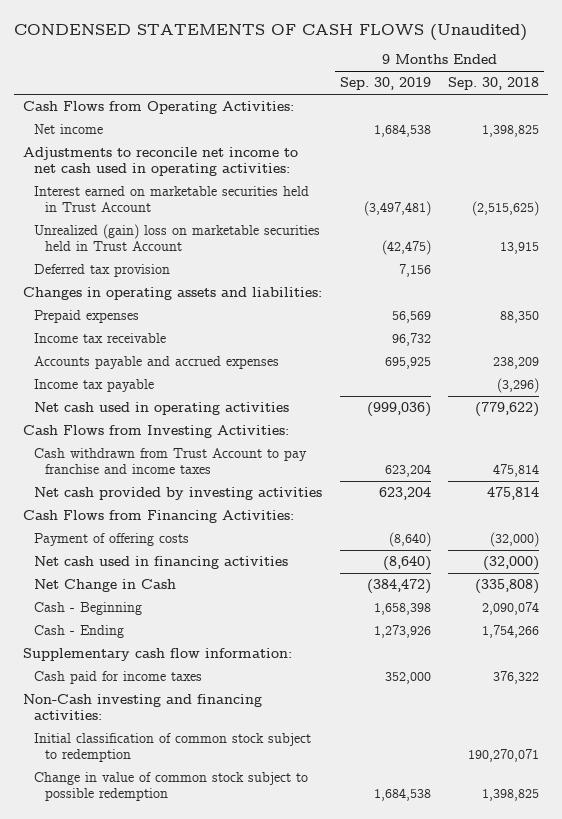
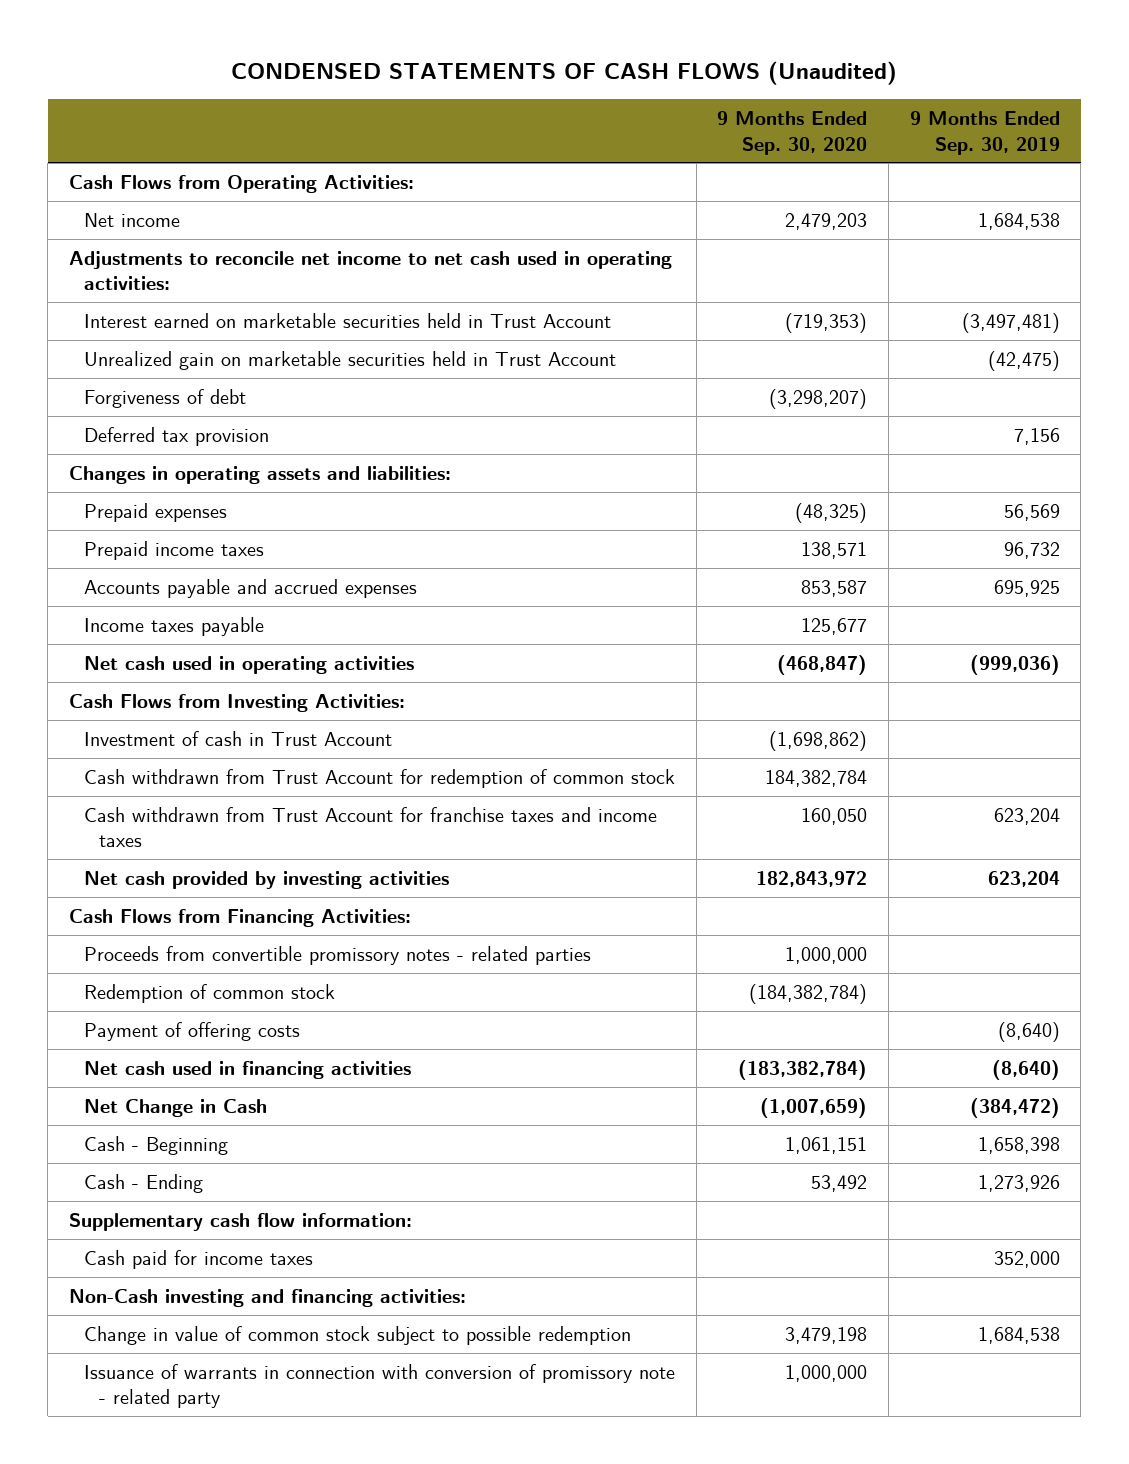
[448,77,540,91] Sep. 30, 2018 -> none
none -> [717,111,868,155] 9 Months Ended Sep. 30, 2020
[33,224,320,251] Unrealized (gain) loss on marketable securities held in Trust Account -> [84,351,617,371] Unrealized gain on marketable securities held in Trust Account
none -> [84,389,247,409] Forgiveness of debt
[33,333,166,344] Income tax receivable -> [84,541,265,561] Prepaid income taxes
[33,379,154,393] Income tax payable -> [84,617,265,637] Income taxes payable
none -> [84,731,393,747] Investment of cash in Trust Account
none -> [84,769,676,789] Cash withdrawn from Trust Account for redemption of common stock
[33,448,307,474] Cash withdrawn from Trust Account to pay franchise and income taxes -> [84,807,658,848] Cash withdrawn from Trust Account for franchise taxes and income taxes
none -> [84,946,592,966] Proceeds from convertible promissory notes - related parties
none -> [84,984,336,1004] Redemption of common stock
[33,733,311,762] Initial classification of common stock subject to redemption -> none
none -> [84,1364,676,1409] Issuance of warrants in connection with conversion of promissory note - related party

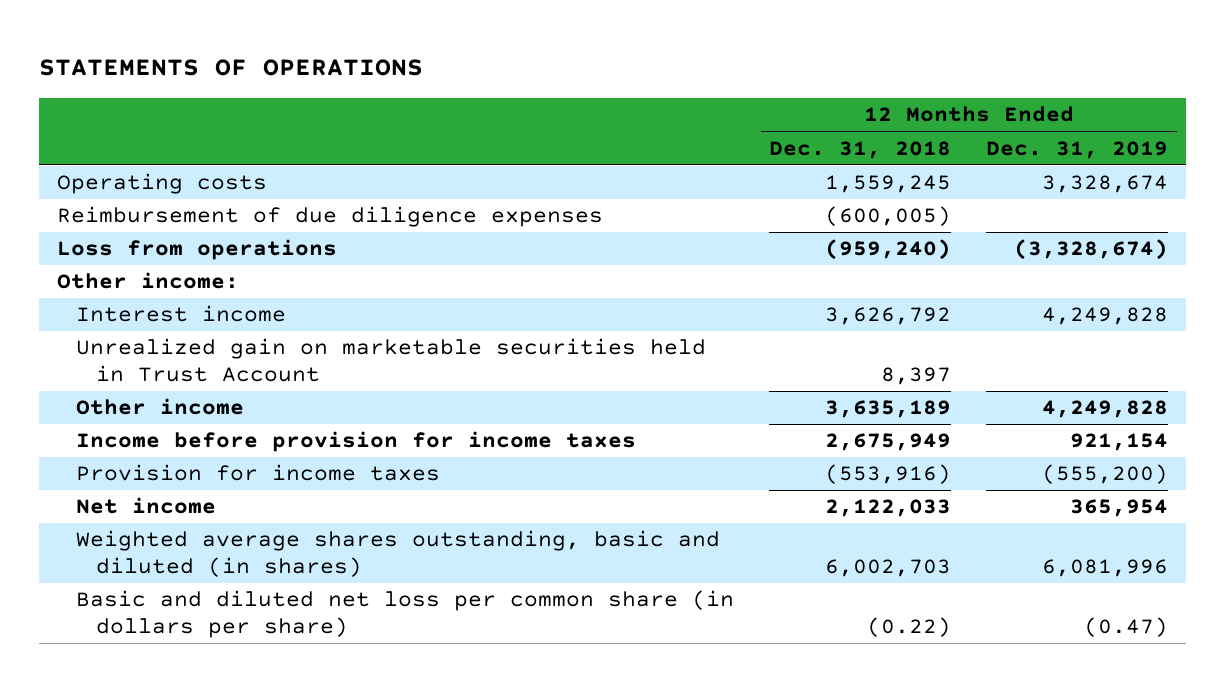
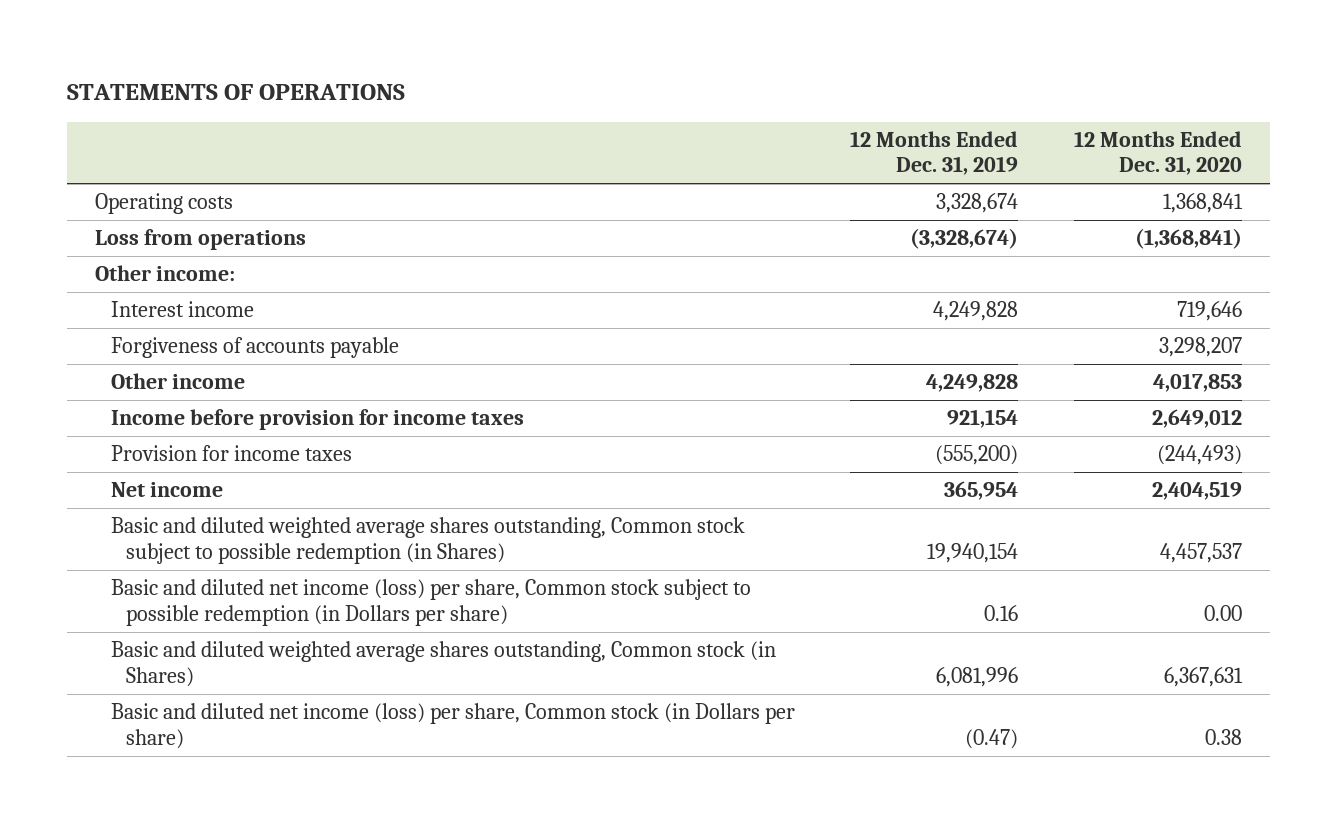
[769,140,952,159] Dec. 31, 2018 -> none
none -> [1073,131,1242,176] 12 Months Ended Dec. 31, 2020
[56,206,603,228] Reimbursement of due diligence expenses -> none
[76,338,707,383] Unrealized gain on marketable securities held in Trust Account -> none
none -> [110,337,399,359] Forgiveness of accounts payable
none -> [110,517,745,564] Basic and diluted weighted average shares outstanding, Common stock subject to possible redemption (in Shares)
none -> [110,579,751,626] Basic and diluted net income (loss) per share, Common stock subject to possible redemption (in Dollars per share)
[76,530,721,578] Weighted average shares outstanding, basic and diluted (in shares) -> [110,641,776,687] Basic and diluted weighted average shares outstanding, Common stock (in Shares)
[76,590,735,639] Basic and diluted net loss per common share (in dollars per share) -> [110,703,795,749] Basic and diluted net income (loss) per share, Common stock (in Dollars per share)

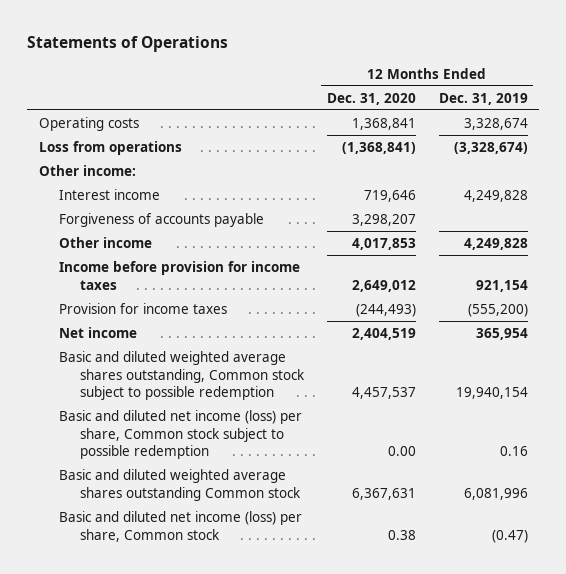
[67,84,406,101] STATEMENTS OF OPERATIONS -> [27,36,229,53] Statements of Operations
[110,517,745,564] Basic and diluted weighted average shares outstanding, Common stock subject to possible redemption (in Shares) -> [59,350,306,401] Basic and diluted weighted average shares outstanding, Common stock subject to possible redemption
[110,579,751,626] Basic and diluted net income (loss) per share, Common stock subject to possible redemption (in Dollars per share) -> [59,409,303,460] Basic and diluted net income (loss) per share, Common stock subject to possible redemption
[110,641,776,687] Basic and diluted weighted average shares outstanding, Common stock (in Shares) -> [59,468,302,501] Basic and diluted weighted average shares outstanding Common stock
[110,703,795,749] Basic and diluted net income (loss) per share, Common stock (in Dollars per share) -> [59,510,303,542] Basic and diluted net income (loss) per share, Common stock

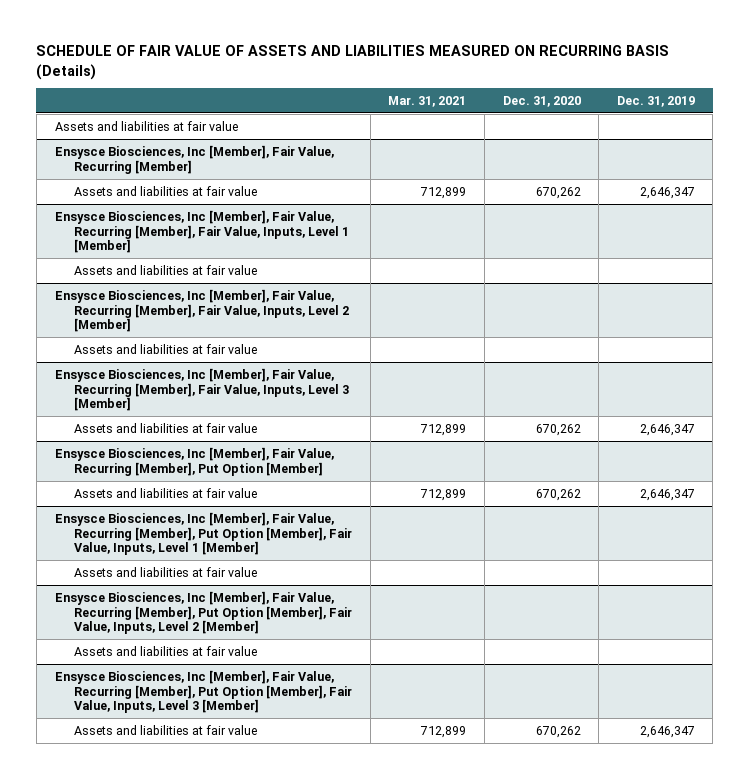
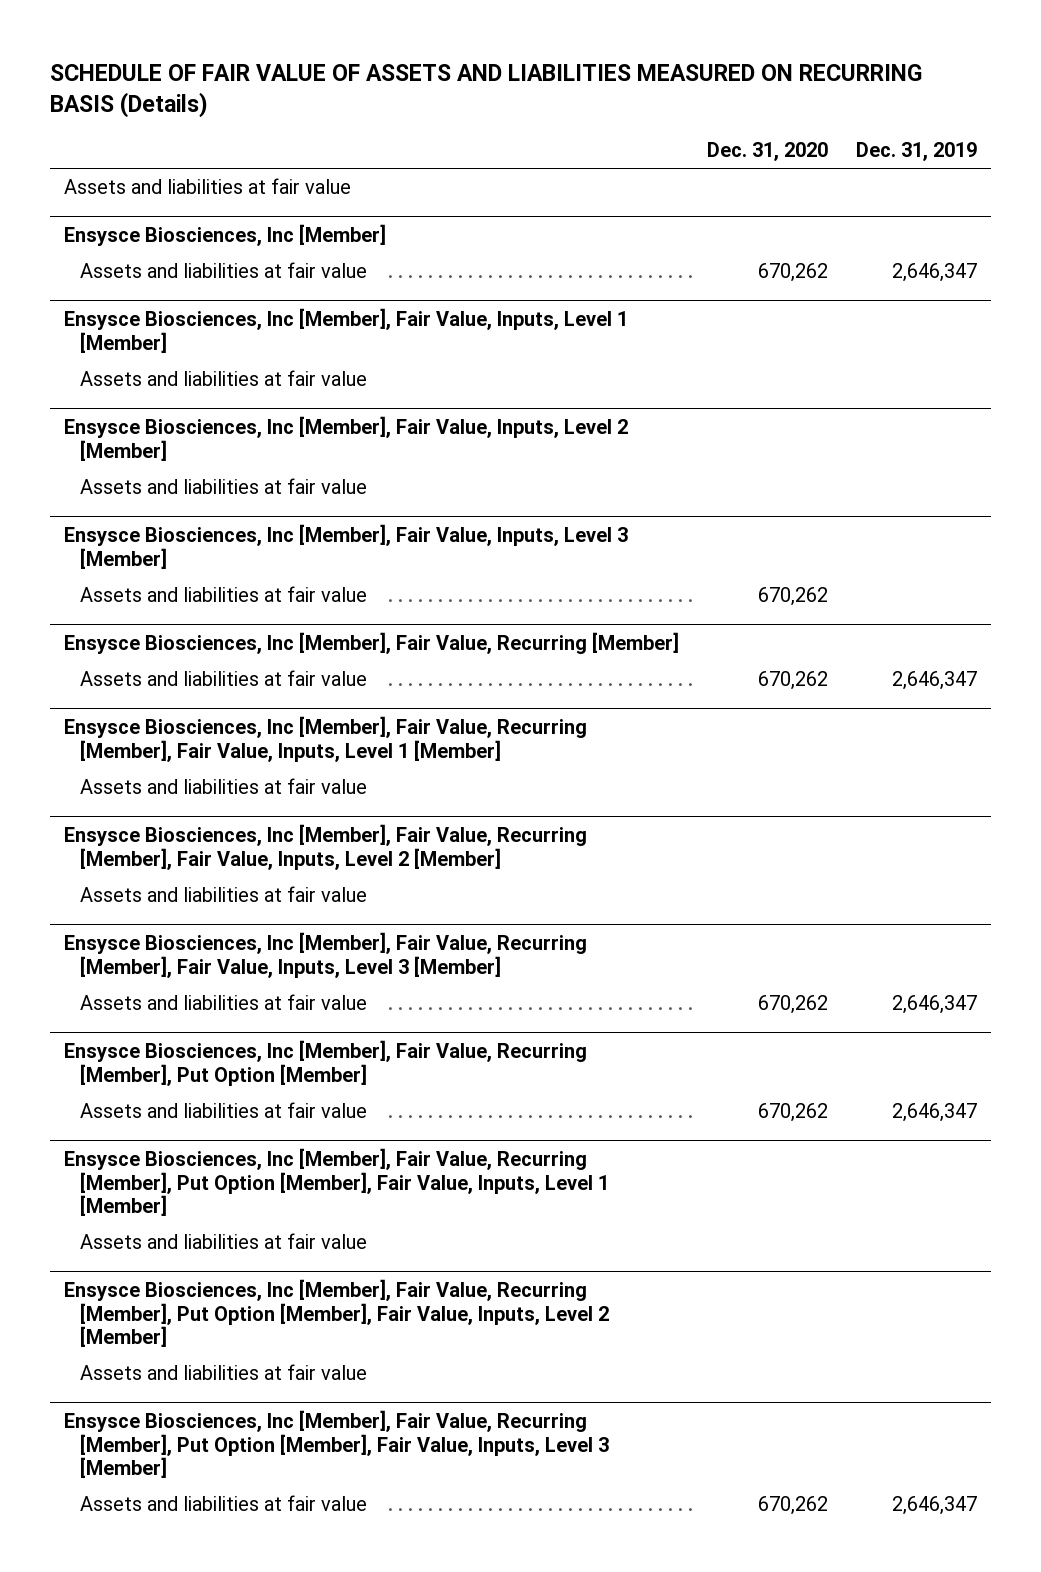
[388,95,467,107] Mar. 31, 2021 -> none
none -> [64,223,387,246] Ensysce Biosciences, Inc [Member]
none -> [79,262,367,279] Assets and liabilities at fair value
none -> [64,307,629,353] Ensysce Biosciences, Inc [Member], Fair Value, Inputs, Level 1 [Member]
none -> [79,370,367,387] Assets and liabilities at fair value
none -> [64,415,629,461] Ensysce Biosciences, Inc [Member], Fair Value, Inputs, Level 2 [Member]
none -> [79,478,367,495] Assets and liabilities at fair value
none -> [64,523,629,569] Ensysce Biosciences, Inc [Member], Fair Value, Inputs, Level 3 [Member]
none -> [79,586,367,603] Assets and liabilities at fair value

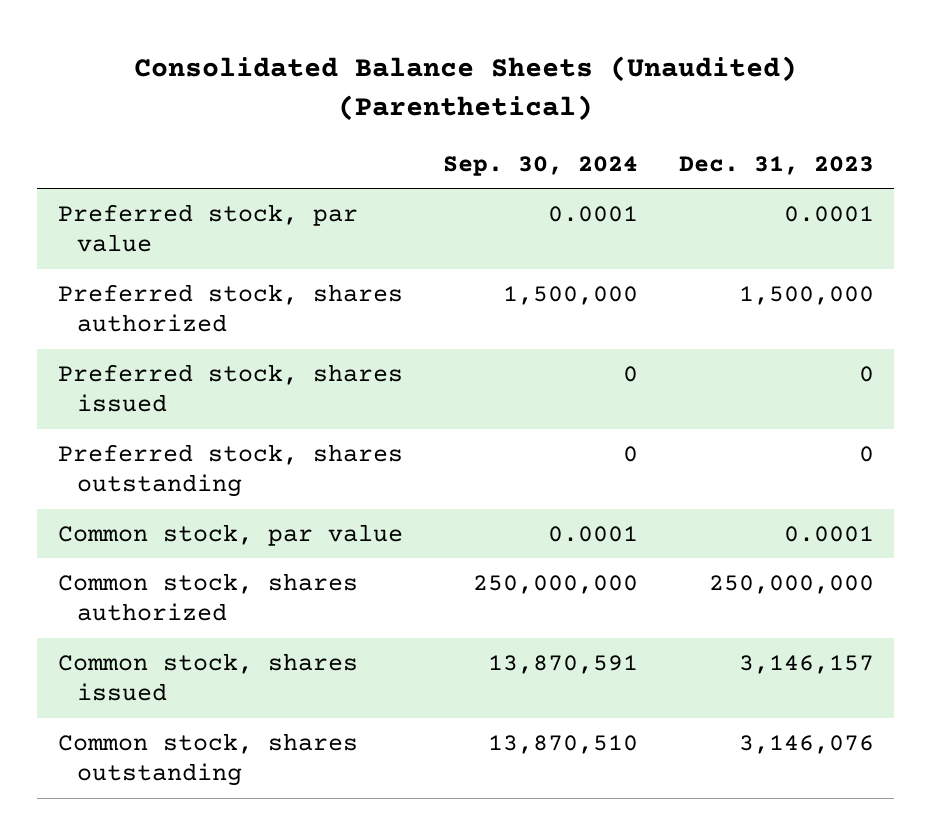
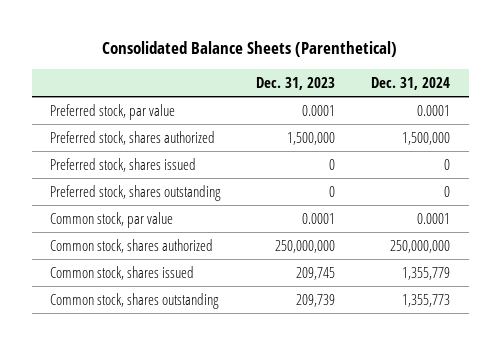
[133,56,797,121] Consolidated Balance Sheets (Unaudited) (Parenthetical) -> [102,41,398,58] Consolidated Balance Sheets (Parenthetical)
[443,155,639,176] Sep. 30, 2024 -> none
none -> [371,76,451,90] Dec. 31, 2024
[738,654,874,674] 3,146,157 -> [296,266,336,280] 209,745
[738,734,874,754] 3,146,076 -> [296,293,336,307] 209,739

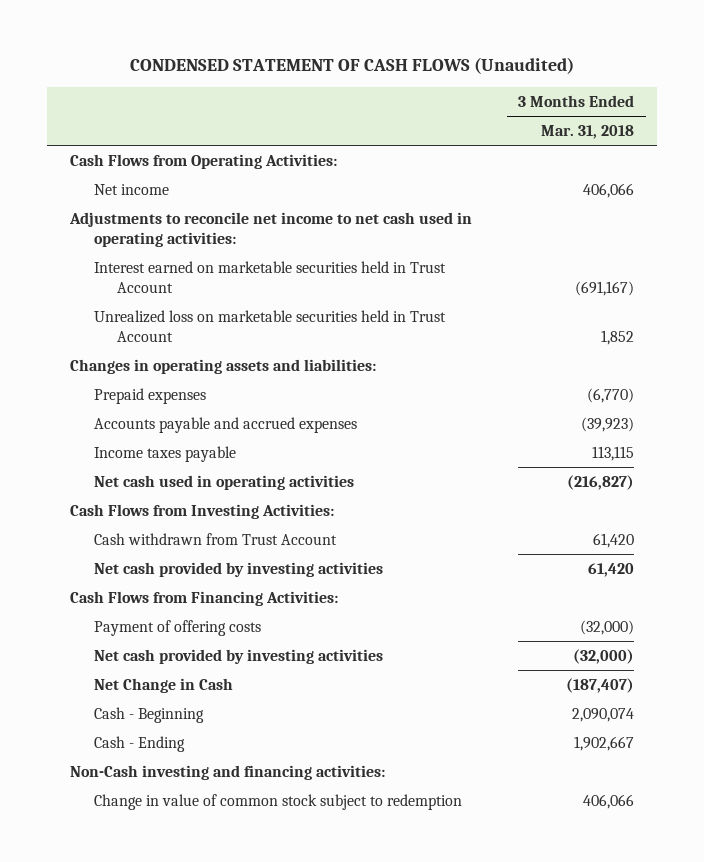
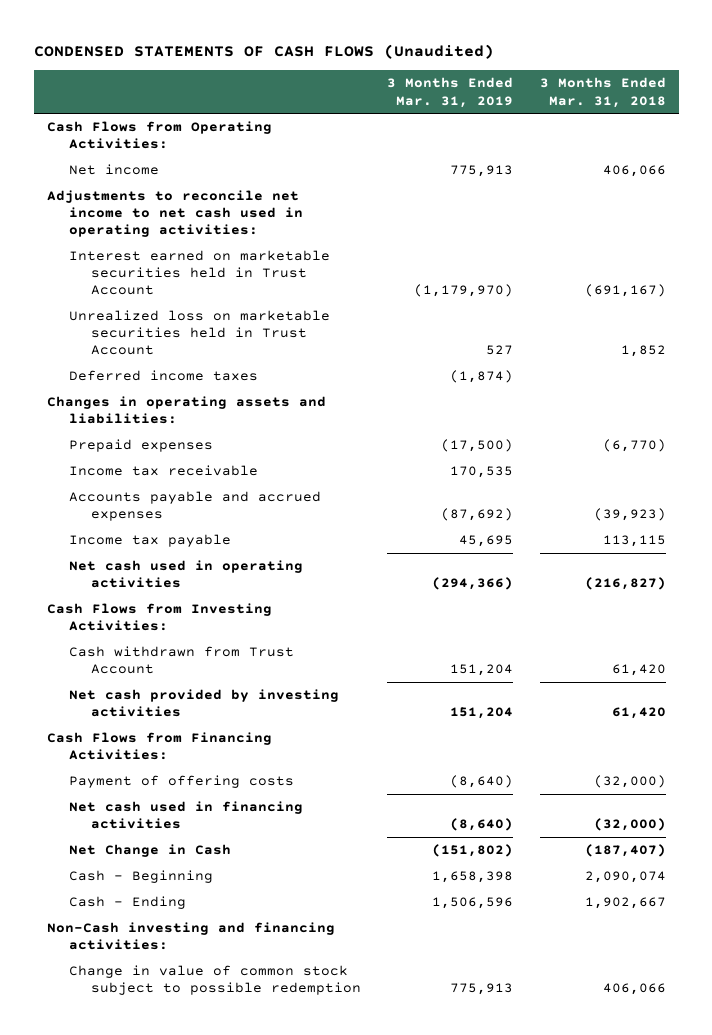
[130,57,575,75] CONDENSED STATEMENT OF CASH FLOWS (Unaudited) -> [33,43,494,59] CONDENSED STATEMENTS OF CASH FLOWS (Unaudited)
none -> [387,77,514,108] 3 Months Ended Mar. 31, 2019
none -> [68,370,258,382] Deferred income taxes
none -> [68,465,258,477] Income tax receivable
[93,445,236,462] Income taxes payable -> [68,534,231,548] Income tax payable
[93,648,383,664] Net cash provided by investing activities -> [68,801,303,830] Net cash used in financing activities
[93,793,462,810] Change in value of common stock subject to redemption -> [68,965,362,996] Change in value of common stock subject to possible redemption

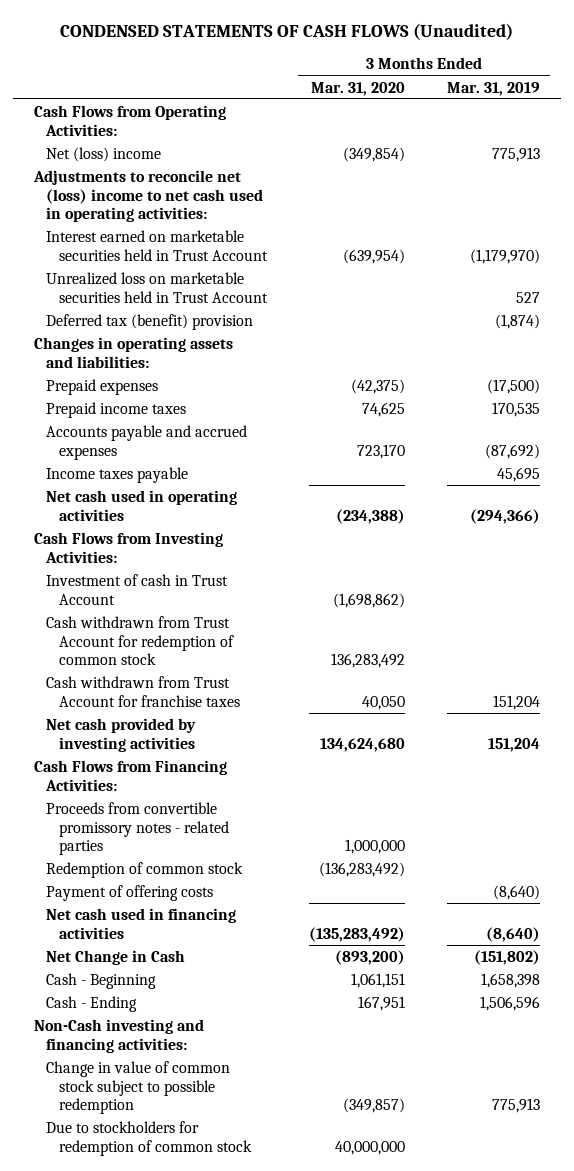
[539,77,666,108] 3 Months Ended Mar. 31, 2018 -> none
none -> [310,81,405,96] Mar. 31, 2020
[68,164,159,176] Net income -> [46,146,162,162] Net (loss) income
[46,190,303,238] Adjustments to reconcile net income to net cash used in operating activities: -> [33,169,264,223] Adjustments to reconcile net (loss) income to net cash used in operating activities:
[68,370,258,382] Deferred income taxes -> [46,313,254,330] Deferred tax (benefit) provision
[68,465,258,477] Income tax receivable -> [46,401,187,418] Prepaid income taxes
[68,534,231,548] Income tax payable -> [46,466,189,483] Income taxes payable
none -> [46,573,229,605] Investment of cash in Trust Account
none -> [46,615,234,666] Cash withdrawn from Trust Account for redemption of common stock
[68,646,294,675] Cash withdrawn from Trust Account -> [46,675,240,707] Cash withdrawn from Trust Account for franchise taxes
none -> [46,801,229,856] Proceeds from convertible promissory notes - related parties
none -> [46,861,244,878] Redemption of common stock
none -> [46,1120,252,1156] Due to stockholders for redemption of common stock

